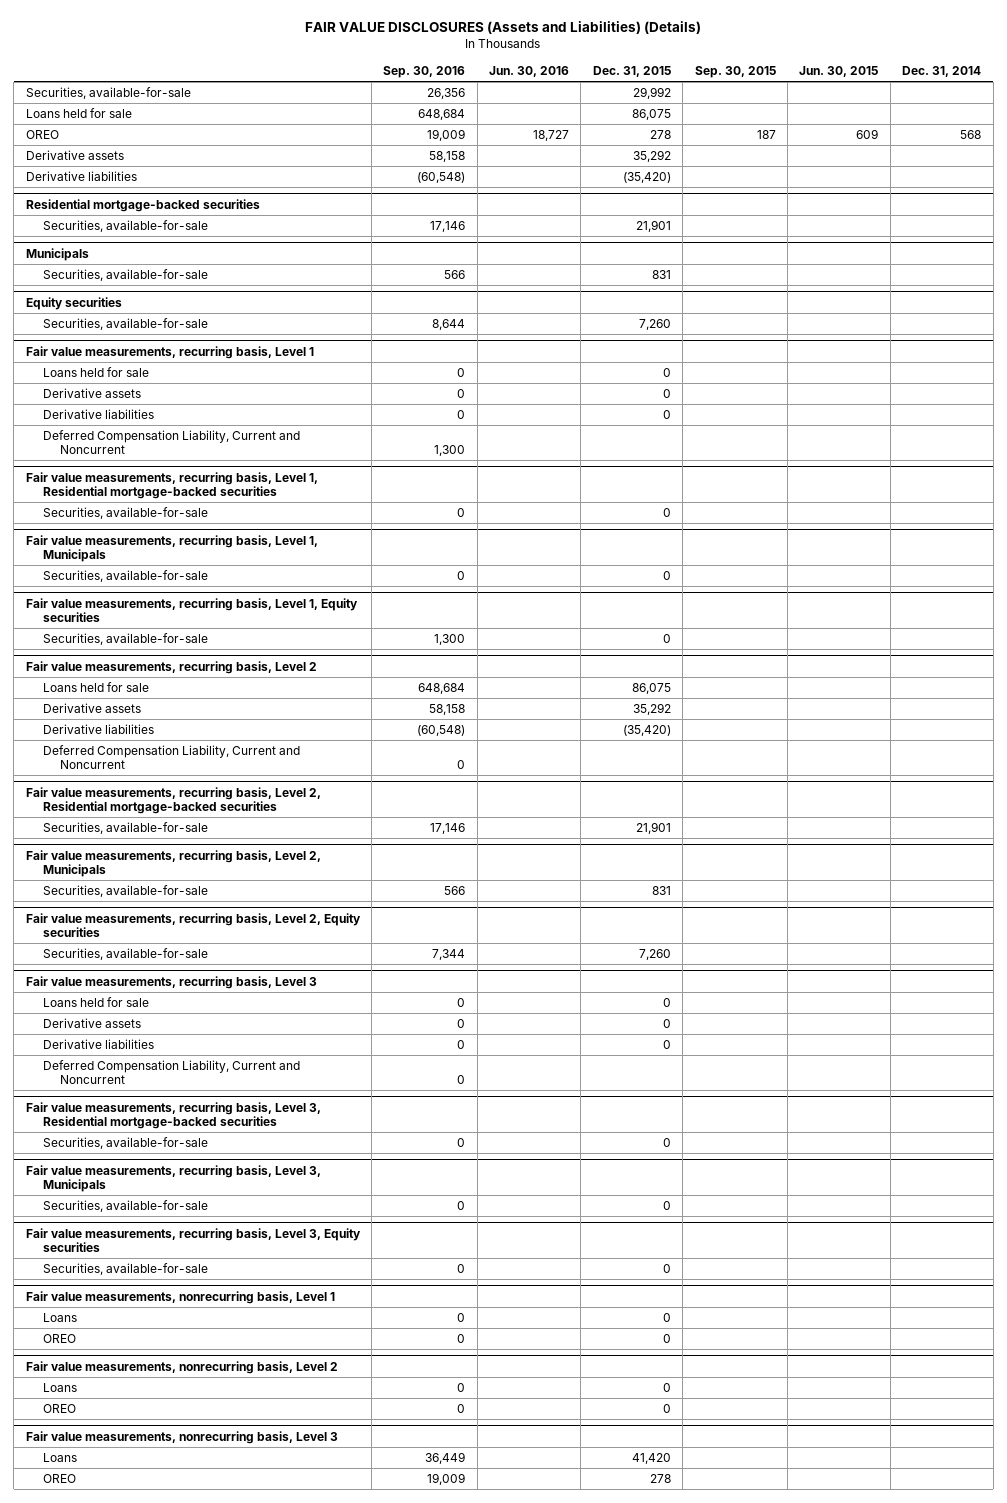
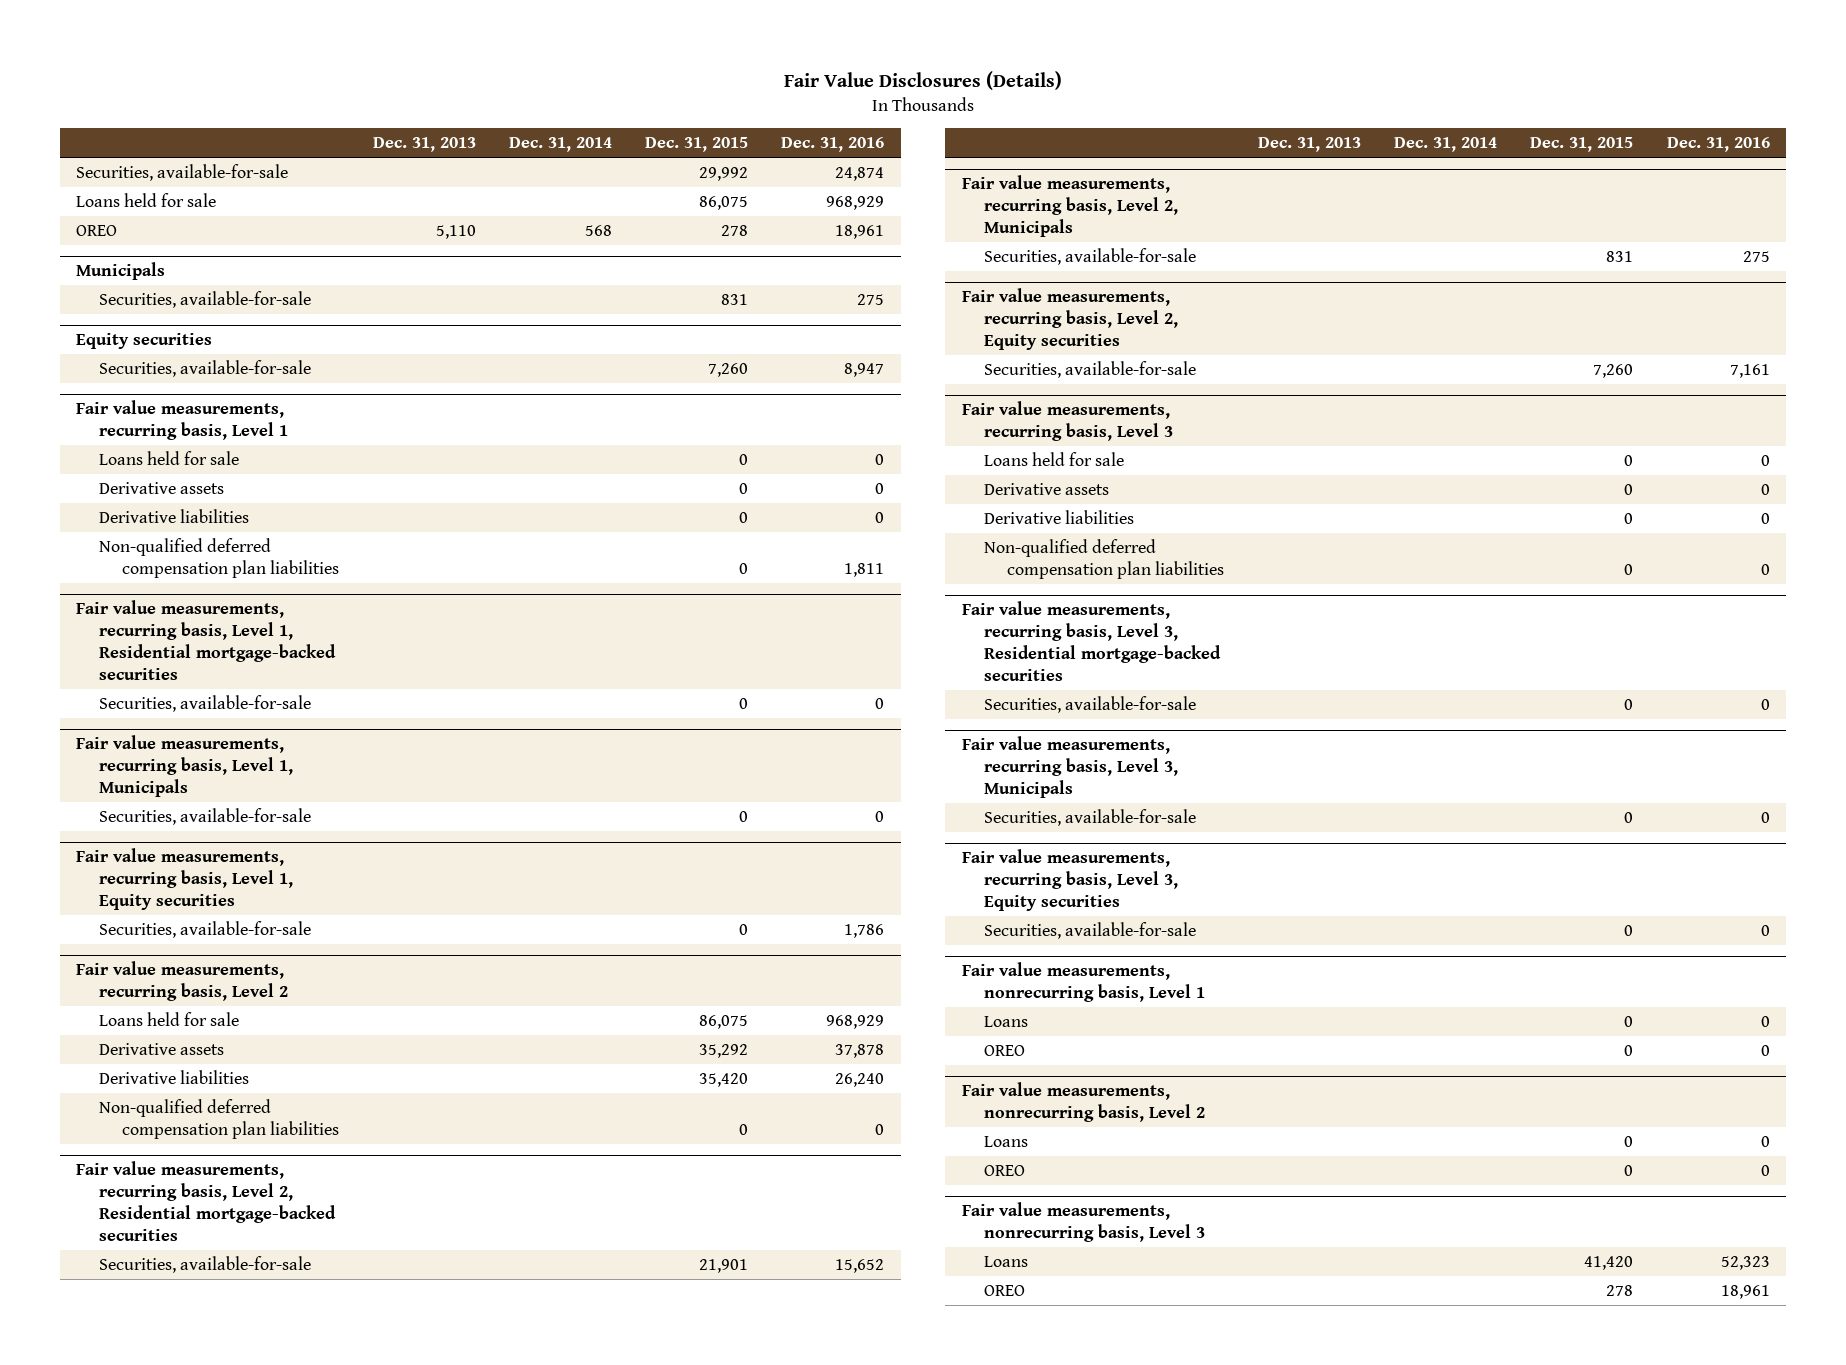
[305,21,702,35] FAIR VALUE DISCLOSURES (Assets and Liabilities) (Details) -> [784,70,1063,90] Fair Value Disclosures (Details)
[383,66,466,79] Sep. 30, 2016 -> none
[489,66,570,78] Jun. 30, 2016 -> none
[694,66,776,79] Sep. 30, 2015 -> none
[799,66,879,78] Jun. 30, 2015 -> none
none -> [372,137,476,153] Dec. 31, 2013
none -> [781,137,885,153] Dec. 31, 2016
[25,149,124,160] Derivative assets -> none
[25,170,137,181] Derivative liabilities -> none
[25,198,260,212] Residential mortgage-backed securities -> none
[42,219,208,232] Securities, available-for-sale -> none
[42,429,300,454] Deferred Compensation Liability, Current and Noncurrent -> none
none -> [99,537,340,578] Non-qualified deferred compensation plan liabilities
[42,744,300,769] Deferred Compensation Liability, Current and Noncurrent -> none
[622,724,671,736] (35,420) -> [699,1072,749,1087] 35,420
none -> [99,1098,340,1139] Non-qualified deferred compensation plan liabilities
[42,1059,300,1084] Deferred Compensation Liability, Current and Noncurrent -> none
none -> [984,538,1225,579] Non-qualified deferred compensation plan liabilities

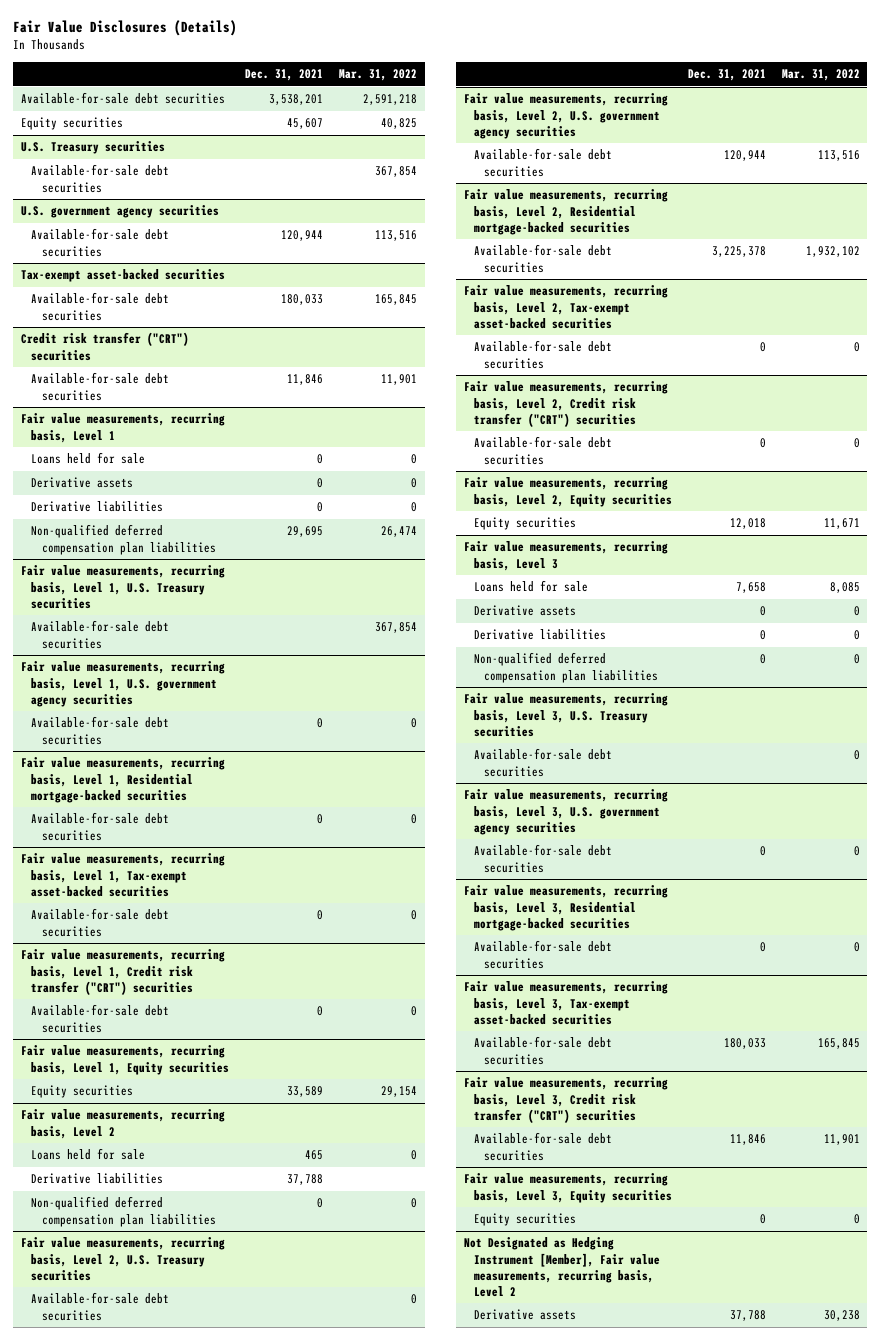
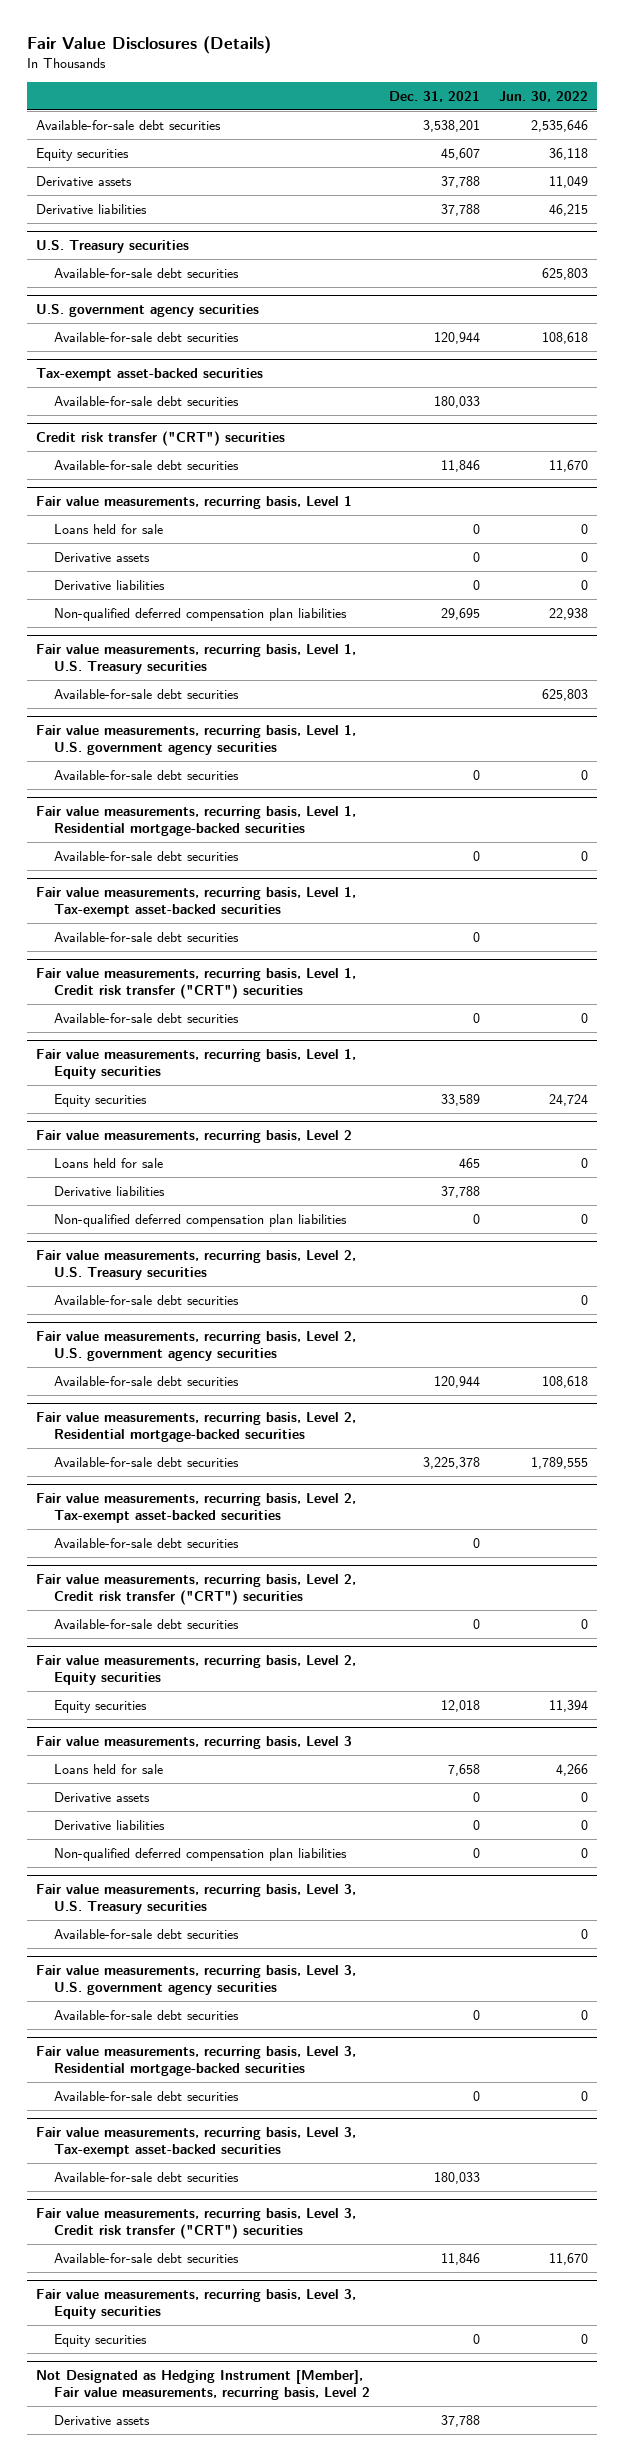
[338,69,417,82] Mar. 31, 2022 -> none
none -> [498,90,588,102] Jun. 30, 2022
none -> [36,175,133,186] Derivative assets
none -> [36,203,148,214] Derivative liabilities

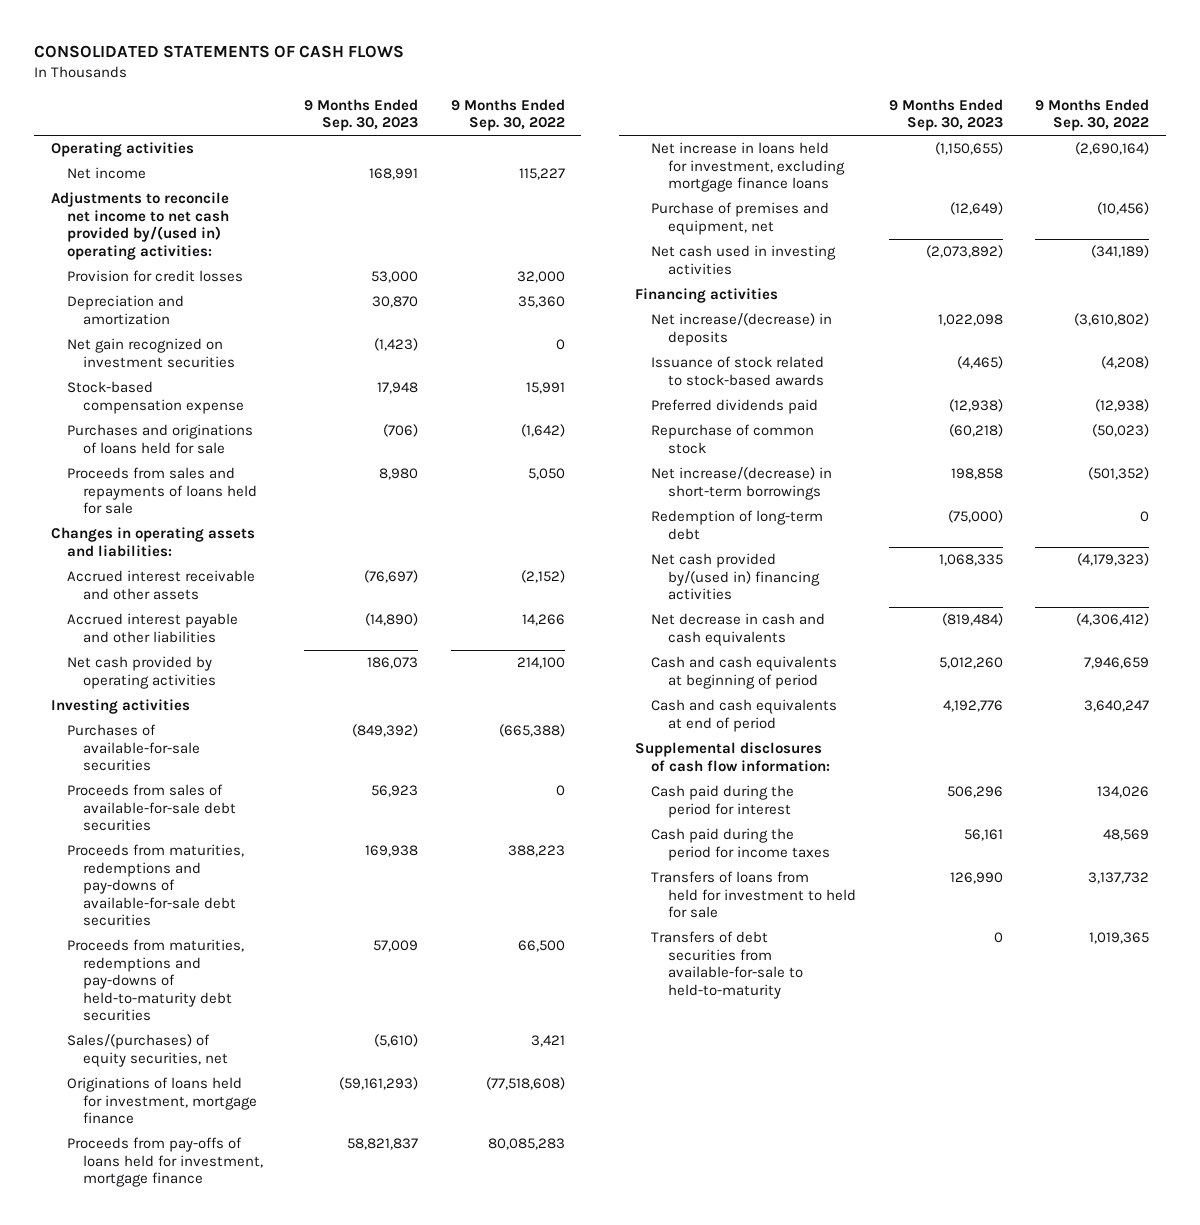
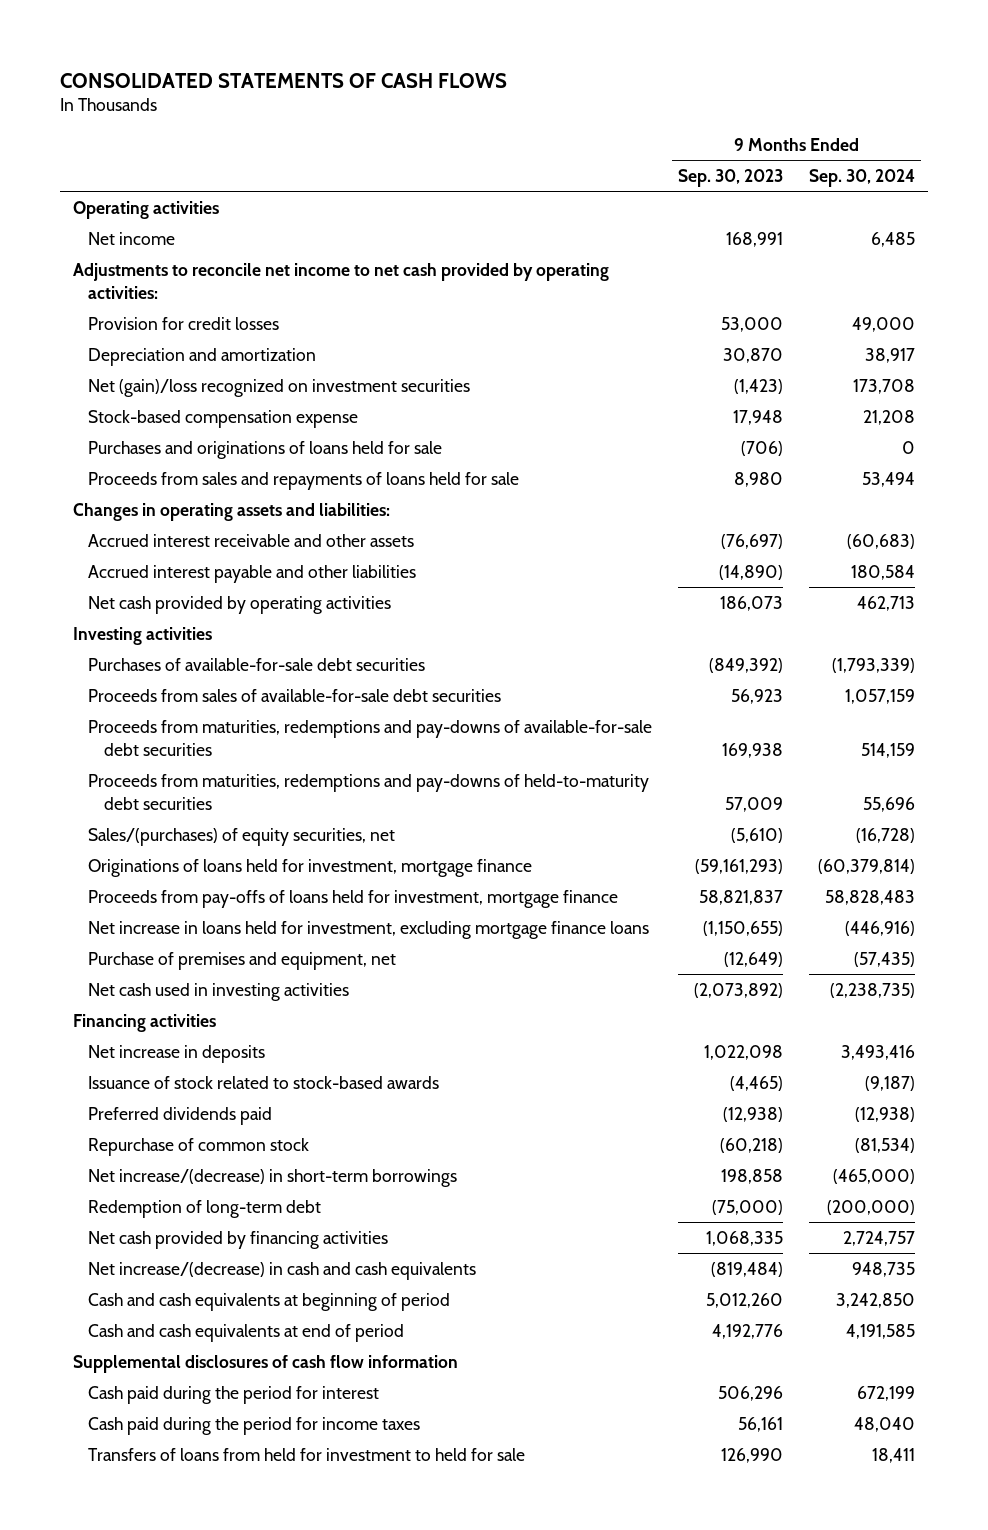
[451,98,566,132] 9 Months Ended Sep. 30, 2022 -> none
none -> [809,169,916,188] Sep. 30, 2024
[50,192,230,260] Adjustments to reconcile net income to net cash provided by/(used in) operating activities: -> [73,262,610,299] Adjustments to reconcile net income to net cash provided by operating activities:
[67,338,236,368] Net gain recognized on investment securities -> [88,378,471,397] Net (gain)/loss recognized on investment securities
[67,724,201,772] Purchases of available-for-sale securities -> [88,657,426,671] Purchases of available-for-sale debt securities
[651,313,833,346] Net increase/(decrease) in deposits -> [88,1044,266,1063] Net increase in deposits
[651,553,820,601] Net cash provided by/(used in) financing activities -> [88,1230,389,1249] Net cash provided by financing activities
[651,613,826,646] Net decrease in cash and cash equivalents -> [88,1261,477,1280] Net increase/(decrease) in cash and cash equivalents
[635,742,831,772] Supplemental disclosures of cash flow information: -> [73,1354,459,1373] Supplemental disclosures of cash flow information
[651,931,803,999] Transfers of debt securities from available-for-sale to held-to-maturity -> none

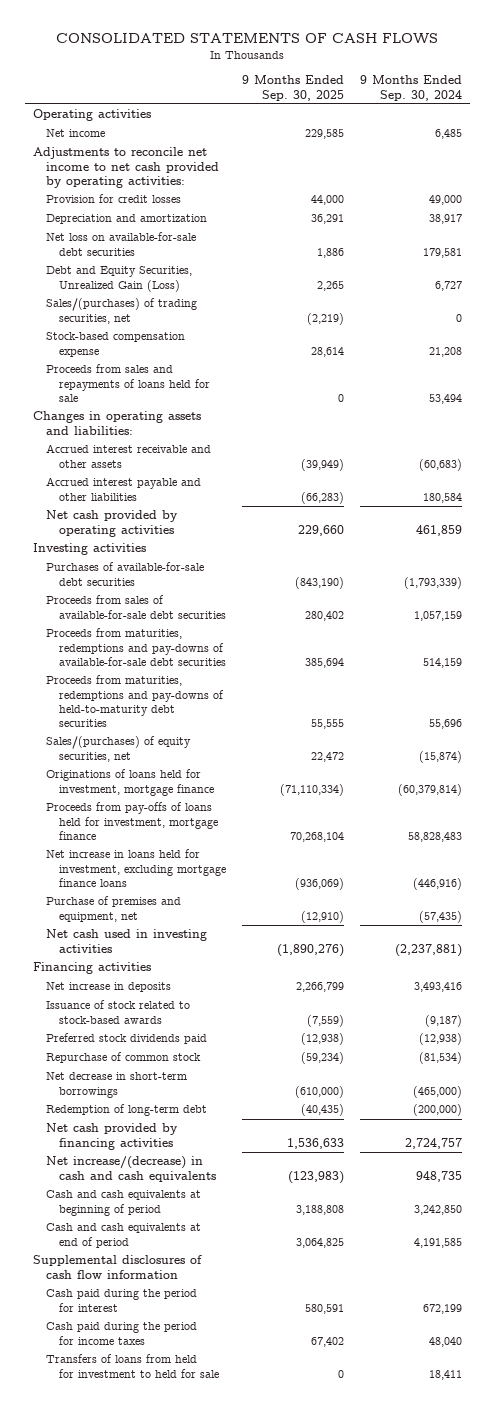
[678,169,784,188] Sep. 30, 2023 -> none
none -> [241,75,344,101] 9 Months Ended Sep. 30, 2025
[88,378,471,397] Net (gain)/loss recognized on investment securities -> [45,232,196,256] Net loss on available-for-sale debt securities
[853,378,916,394] 173,708 -> [422,247,462,258] 179,581
none -> [45,266,192,292] Debt and Equity Securities, Unrealized Gain (Loss)
none -> [45,298,197,324] Sales/(purchases) of trading securities, net
[88,440,443,459] Purchases and originations of loans held for sale -> none
[857,595,916,611] 462,713 -> [415,524,462,536] 461,859
[856,827,916,843] (16,728) -> [418,750,462,763] (15,874)
[830,982,916,998] (2,238,735) -> [394,943,462,957] (2,237,881)
[88,1106,273,1125] Preferred dividends paid -> [45,1033,207,1045] Preferred stock dividends paid
[88,1168,458,1187] Net increase/(decrease) in short-term borrowings -> [45,1072,187,1098] Net decrease in short-term borrowings

